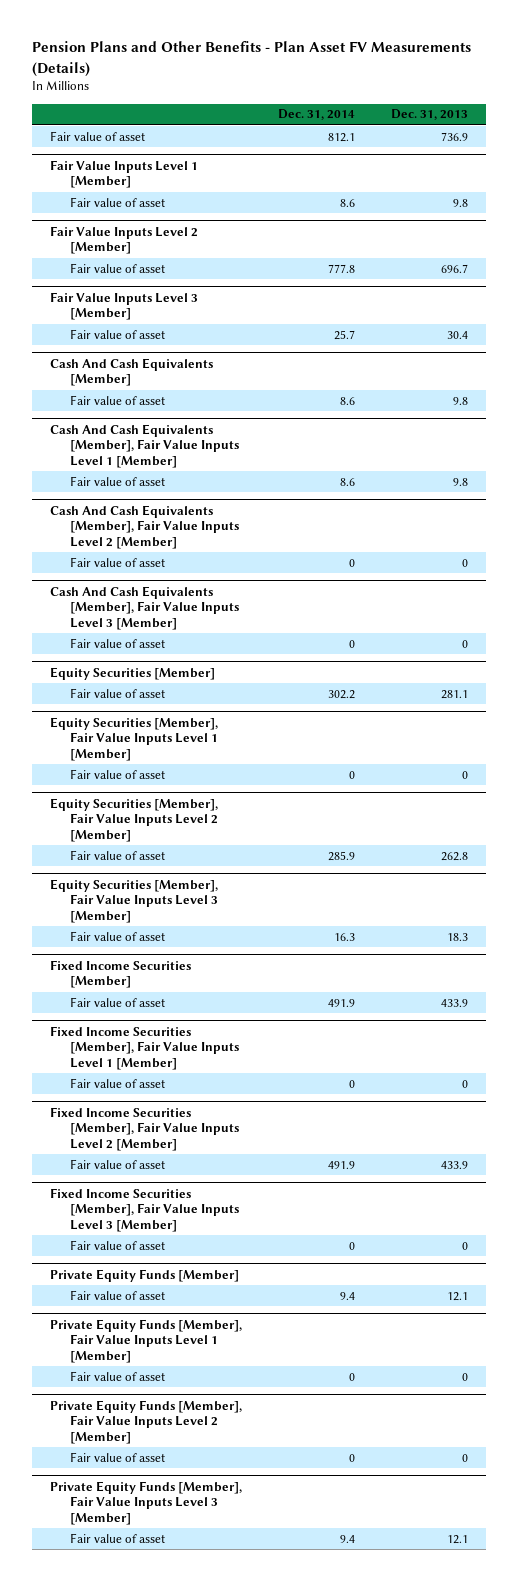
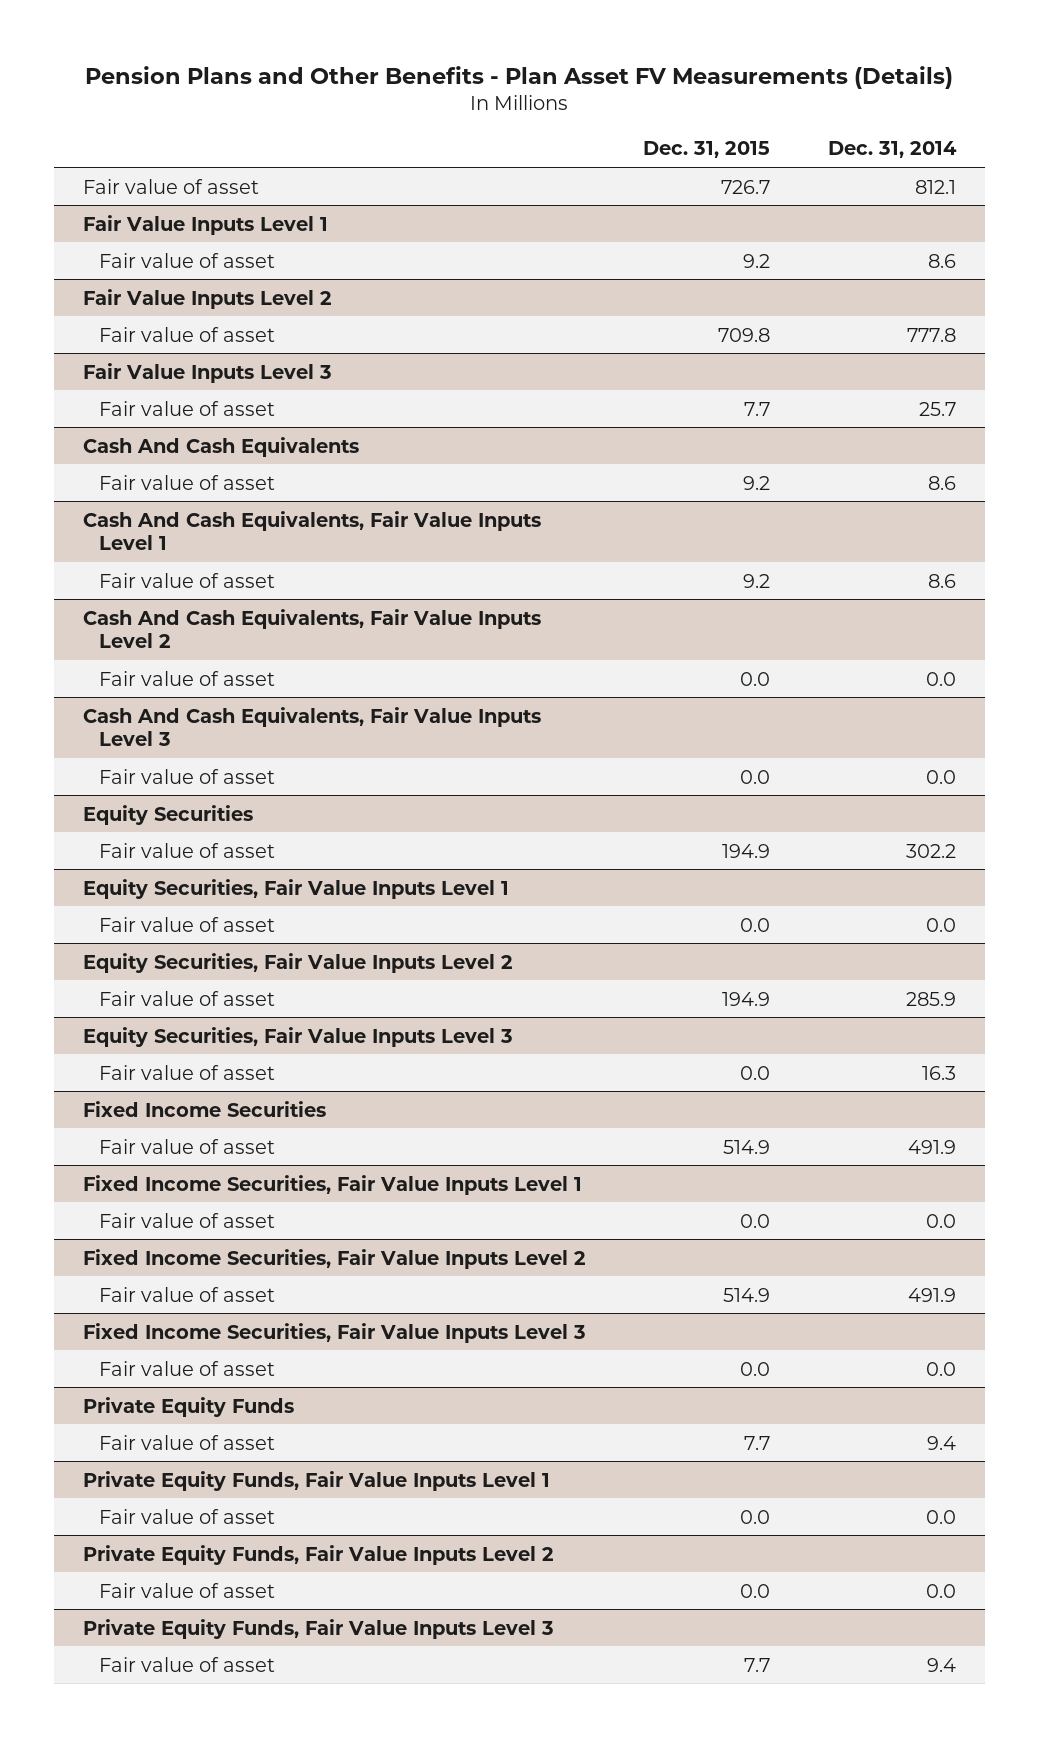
[390,109,468,121] Dec. 31, 2013 -> none
none -> [643,141,771,159] Dec. 31, 2015
[49,159,198,189] Fair Value Inputs Level 1 [Member] -> [82,214,328,235] Fair Value Inputs Level 1
[49,225,198,255] Fair Value Inputs Level 2 [Member] -> [82,288,332,309] Fair Value Inputs Level 2
[49,291,198,321] Fair Value Inputs Level 3 [Member] -> [82,362,332,383] Fair Value Inputs Level 3
[49,357,213,387] Cash And Cash Equivalents [Member] -> [82,436,359,457] Cash And Cash Equivalents
[49,423,239,469] Cash And Cash Equivalents [Member], Fair Value Inputs Level 1 [Member] -> [82,510,541,550] Cash And Cash Equivalents, Fair Value Inputs Level 1
[49,504,239,550] Cash And Cash Equivalents [Member], Fair Value Inputs Level 2 [Member] -> [82,608,541,648] Cash And Cash Equivalents, Fair Value Inputs Level 2
[348,558,355,567] 0 -> [925,671,956,686] 0.0
[49,585,239,631] Cash And Cash Equivalents [Member], Fair Value Inputs Level 3 [Member] -> [82,706,541,746] Cash And Cash Equivalents, Fair Value Inputs Level 3
[348,639,355,648] 0 -> [925,769,956,784] 0.0
[49,666,215,680] Equity Securities [Member] -> [82,804,253,825] Equity Securities
[49,716,218,762] Equity Securities [Member], Fair Value Inputs Level 1 [Member] -> [82,878,509,899] Equity Securities, Fair Value Inputs Level 1
[348,770,355,779] 0 -> [925,917,956,932] 0.0
[49,797,218,843] Equity Securities [Member], Fair Value Inputs Level 2 [Member] -> [82,952,513,973] Equity Securities, Fair Value Inputs Level 2
[49,878,218,924] Equity Securities [Member], Fair Value Inputs Level 3 [Member] -> [82,1026,513,1047] Equity Securities, Fair Value Inputs Level 3
[49,959,191,989] Fixed Income Securities [Member] -> [82,1100,326,1117] Fixed Income Securities
[49,1025,239,1071] Fixed Income Securities [Member], Fair Value Inputs Level 1 [Member] -> [82,1174,582,1195] Fixed Income Securities, Fair Value Inputs Level 1
[348,1079,355,1088] 0 -> [925,1213,956,1228] 0.0
[49,1106,239,1152] Fixed Income Securities [Member], Fair Value Inputs Level 2 [Member] -> [82,1248,586,1269] Fixed Income Securities, Fair Value Inputs Level 2
[49,1187,239,1233] Fixed Income Securities [Member], Fair Value Inputs Level 3 [Member] -> [82,1322,586,1343] Fixed Income Securities, Fair Value Inputs Level 3
[348,1241,355,1250] 0 -> [925,1361,956,1376] 0.0
[49,1268,239,1282] Private Equity Funds [Member] -> [82,1396,294,1417] Private Equity Funds
[49,1318,242,1364] Private Equity Funds [Member], Fair Value Inputs Level 1 [Member] -> [82,1470,550,1491] Private Equity Funds, Fair Value Inputs Level 1
[348,1372,355,1381] 0 -> [925,1509,956,1524] 0.0
[49,1399,242,1445] Private Equity Funds [Member], Fair Value Inputs Level 2 [Member] -> [82,1544,554,1565] Private Equity Funds, Fair Value Inputs Level 2
[348,1453,355,1462] 0 -> [925,1583,956,1598] 0.0
[49,1480,242,1526] Private Equity Funds [Member], Fair Value Inputs Level 3 [Member] -> [82,1618,554,1639] Private Equity Funds, Fair Value Inputs Level 3

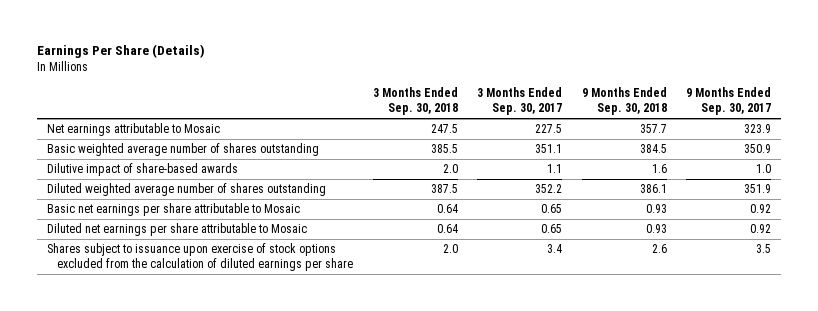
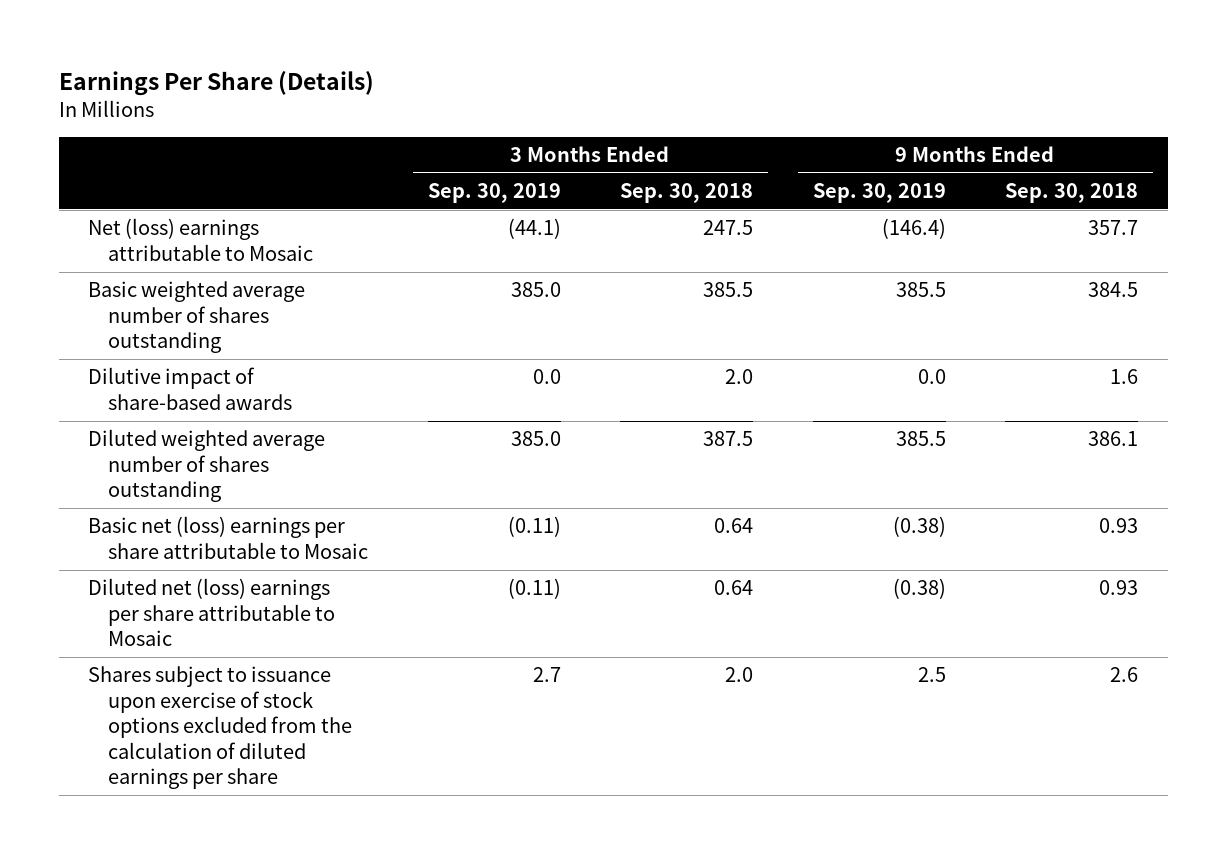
[477,87,563,116] 3 Months Ended Sep. 30, 2017 -> none
[686,87,772,116] 9 Months Ended Sep. 30, 2017 -> none
none -> [427,183,561,204] Sep. 30, 2019
none -> [812,183,946,204] Sep. 30, 2019
[46,123,220,137] Net earnings attributable to Mosaic -> [88,218,314,261] Net (loss) earnings attributable to Mosaic
[46,203,300,217] Basic net earnings per share attributable to Mosaic -> [88,516,369,559] Basic net (loss) earnings per share attributable to Mosaic
[46,223,307,237] Diluted net earnings per share attributable to Mosaic -> [88,578,336,647] Diluted net (loss) earnings per share attributable to Mosaic

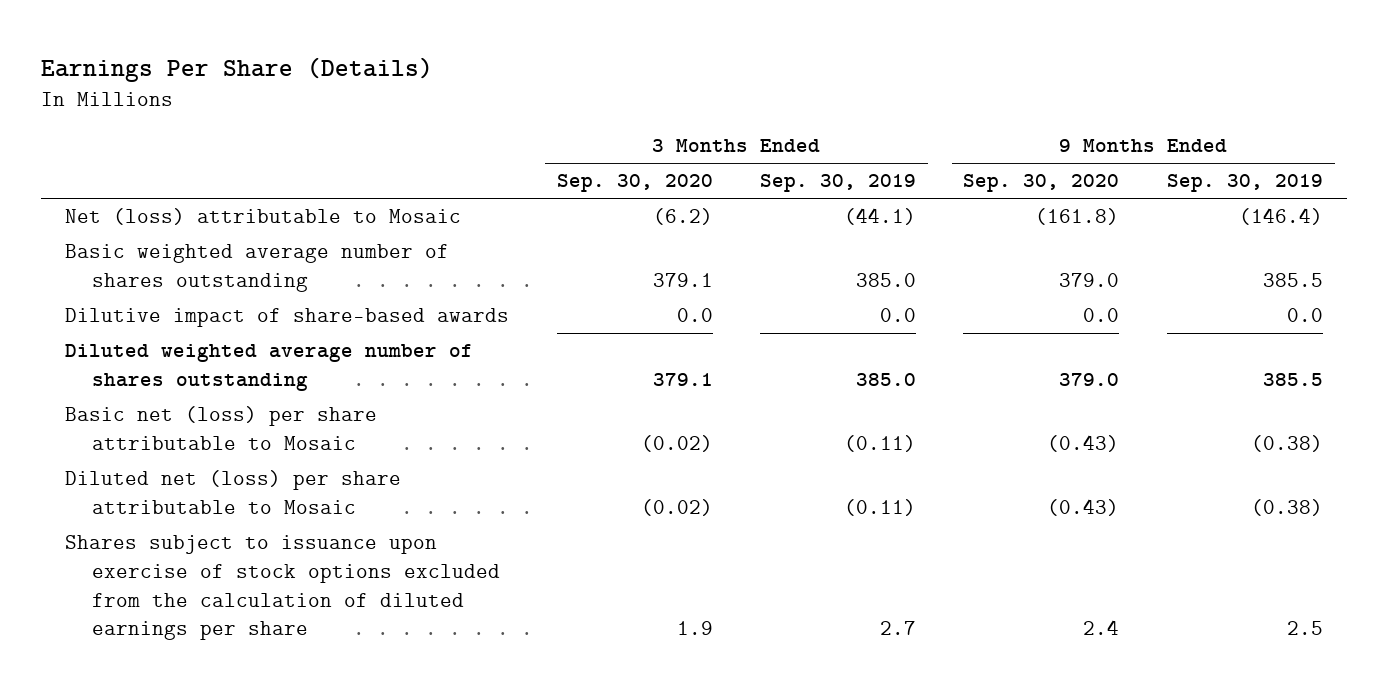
[620,183,754,204] Sep. 30, 2018 -> none
[1005,183,1139,204] Sep. 30, 2018 -> none
none -> [556,174,713,193] Sep. 30, 2020
none -> [963,174,1120,193] Sep. 30, 2020
[88,218,314,261] Net (loss) earnings attributable to Mosaic -> [65,208,462,226] Net (loss) attributable to Mosaic
[88,516,369,559] Basic net (loss) earnings per share attributable to Mosaic -> [65,406,378,450] Basic net (loss) per share attributable to Mosaic
[88,578,336,647] Diluted net (loss) earnings per share attributable to Mosaic -> [65,470,402,514] Diluted net (loss) per share attributable to Mosaic

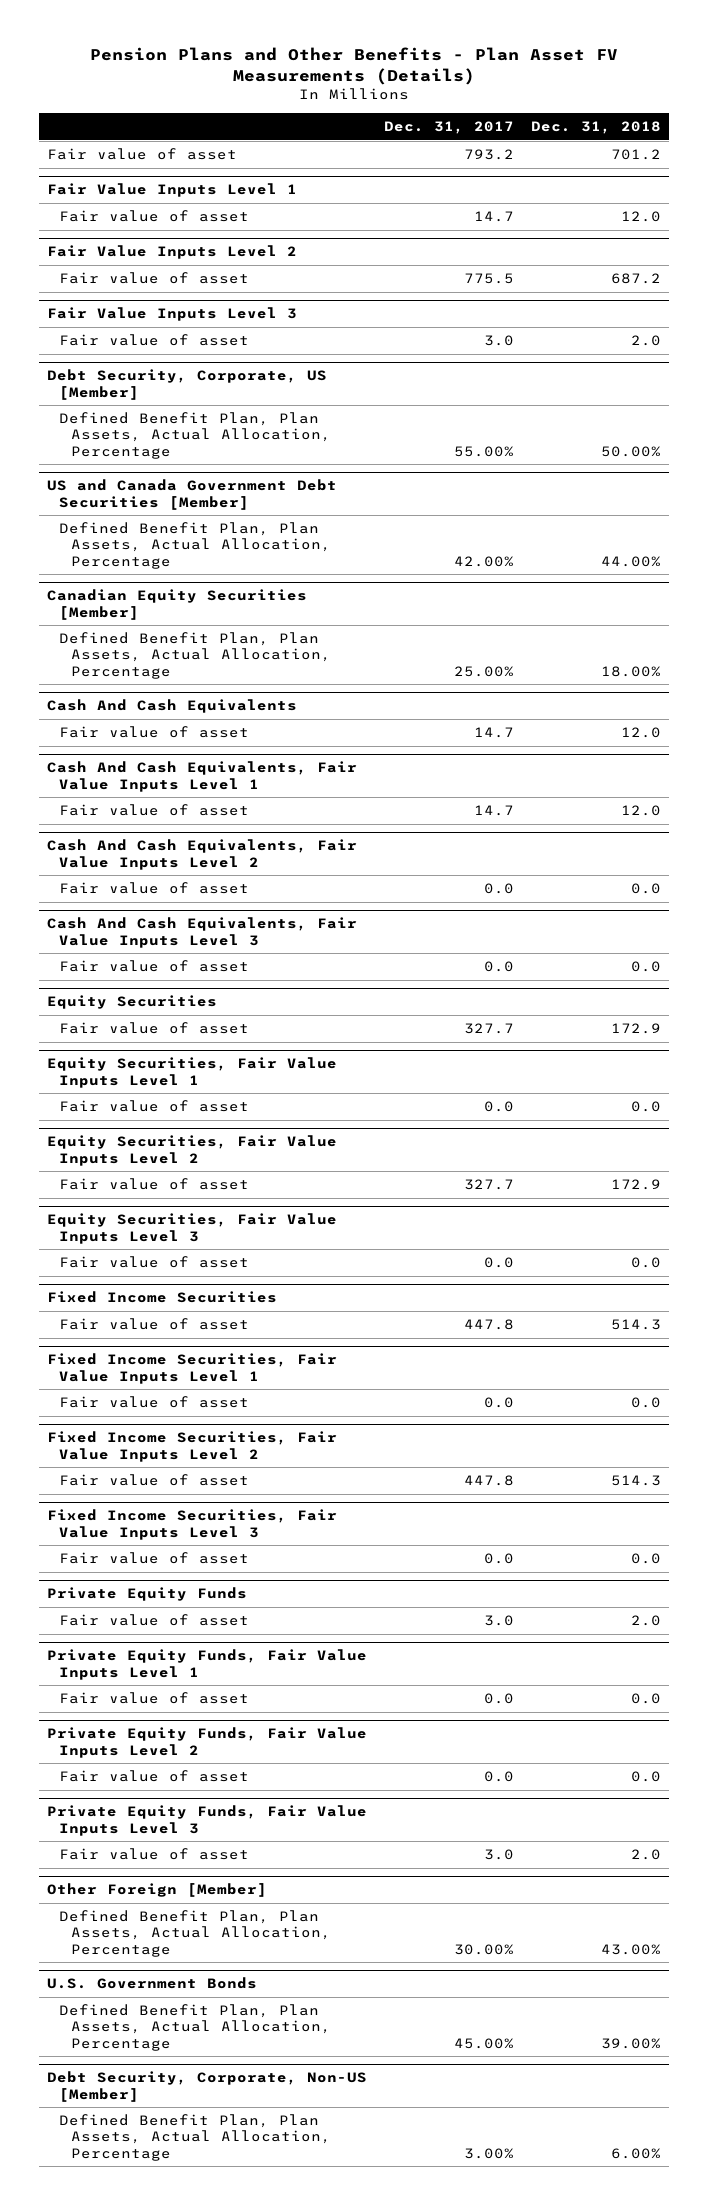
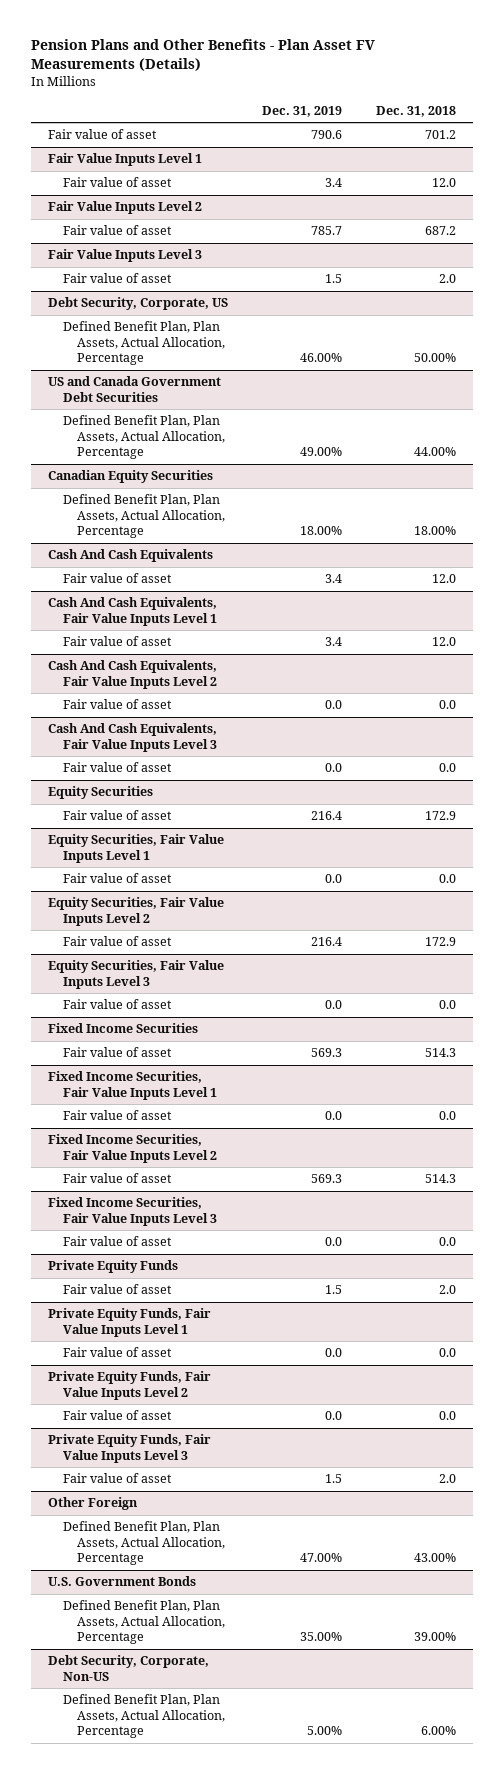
[384,121,515,135] Dec. 31, 2017 -> none
none -> [261,105,342,117] Dec. 31, 2019
[47,369,328,400] Debt Security, Corporate, US [Member] -> [48,297,229,311] Debt Security, Corporate, US
[47,479,338,510] US and Canada Government Debt Securities [Member] -> [48,376,222,402] US and Canada Government Debt Securities
[47,589,308,620] Canadian Equity Securities [Member] -> [48,470,214,484] Canadian Equity Securities
[47,1883,268,1898] Other Foreign [Member] -> [48,1497,139,1511] Other Foreign
[47,2071,368,2102] Debt Security, Corporate, Non-US [Member] -> [48,1655,210,1681] Debt Security, Corporate, Non-US

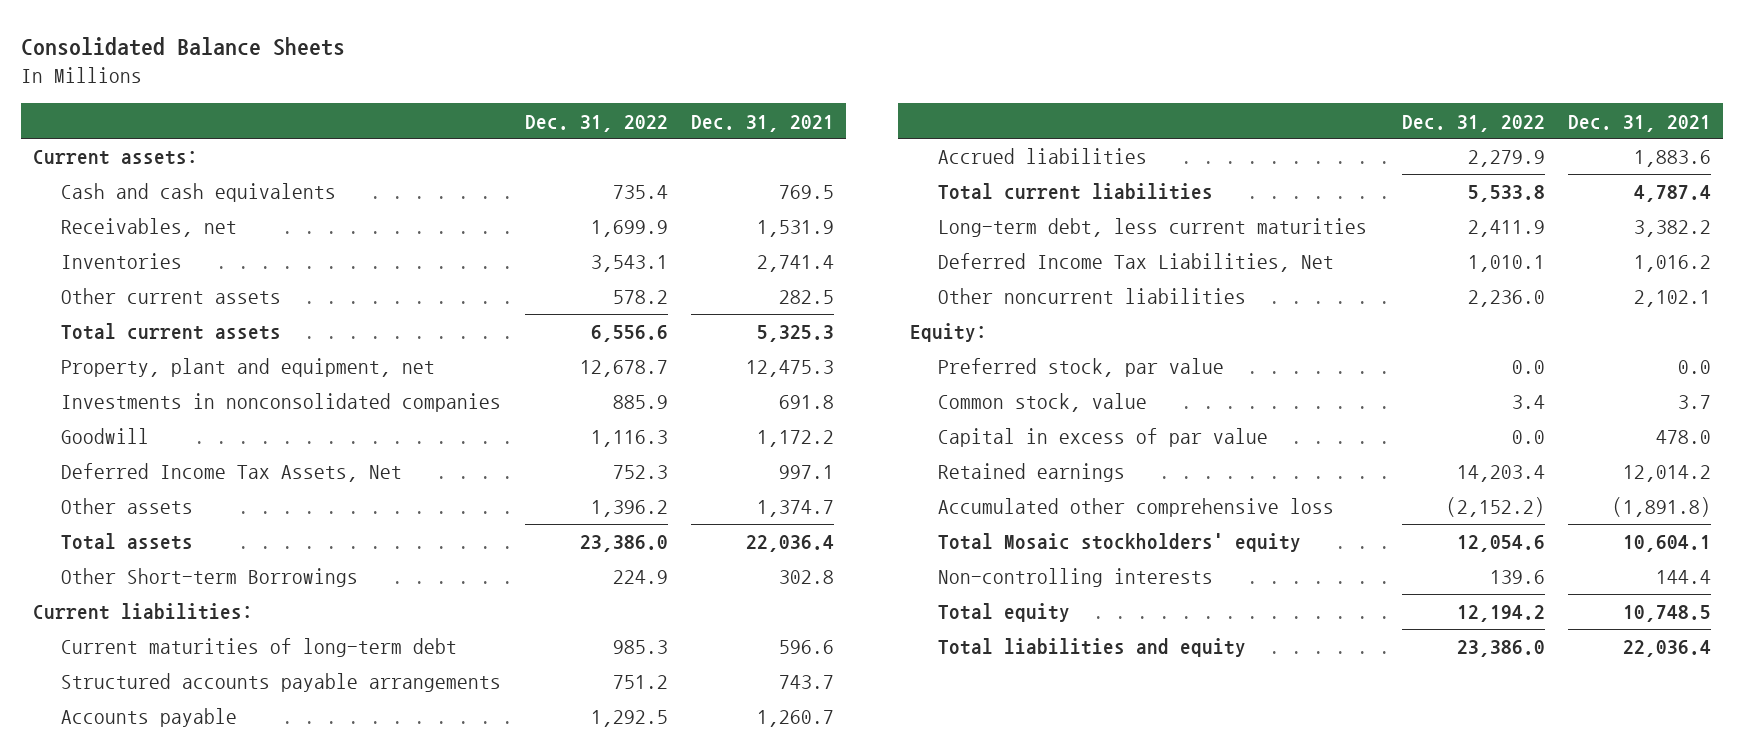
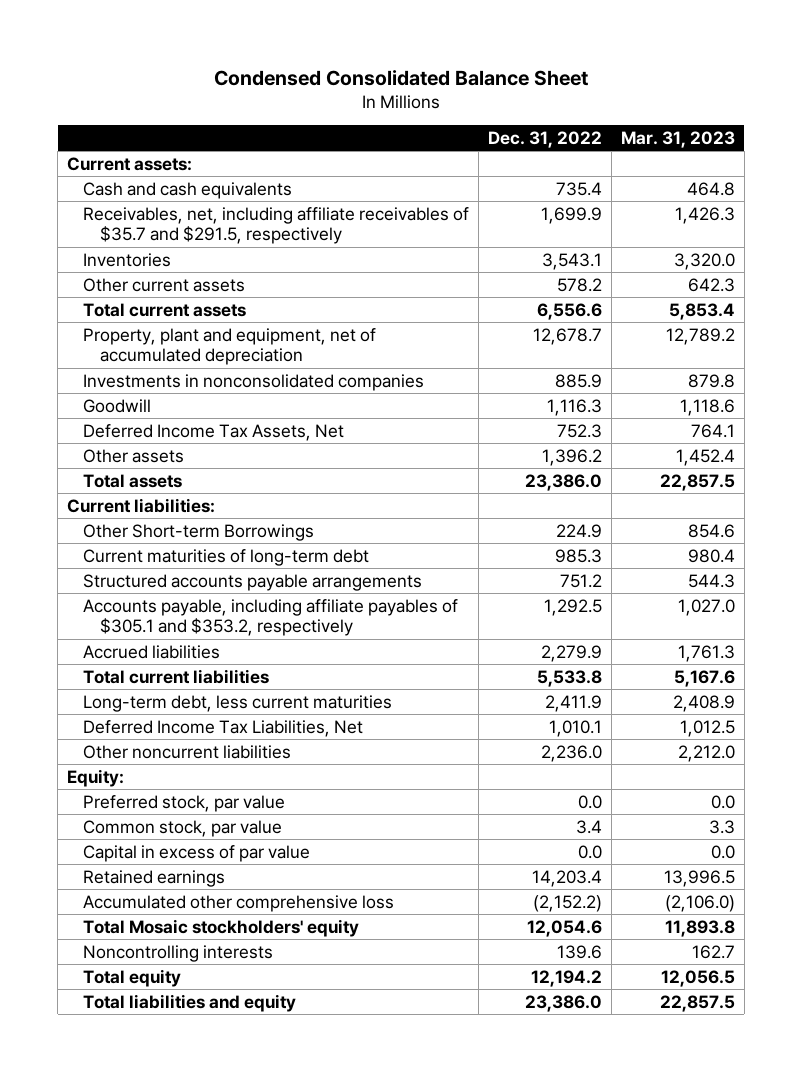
[21,37,346,57] Consolidated Balance Sheets -> [213,69,588,86] Condensed Consolidated Balance Sheet
[691,114,835,132] Dec. 31, 2021 -> none
none -> [620,130,735,148] Mar. 31, 2023
[61,218,238,238] Receivables, net -> [83,206,470,245] Receivables, net, including affiliate receivables of $35.7 and $291.5, respectively
[61,358,436,378] Property, plant and equipment, net -> [83,327,377,366] Property, plant and equipment, net of accumulated depreciation
[61,568,359,588] Other Short-term Borrowings -> [83,523,315,541] Other Short-term Borrowings
[61,708,238,728] Accounts payable -> [83,598,459,637] Accounts payable, including affiliate payables of $305.1 and $353.2, respectively
[938,393,1148,413] Common stock, value -> [83,819,283,837] Common stock, par value
[938,568,1214,588] Non-controlling interests -> [83,944,274,962] Noncontrolling interests

